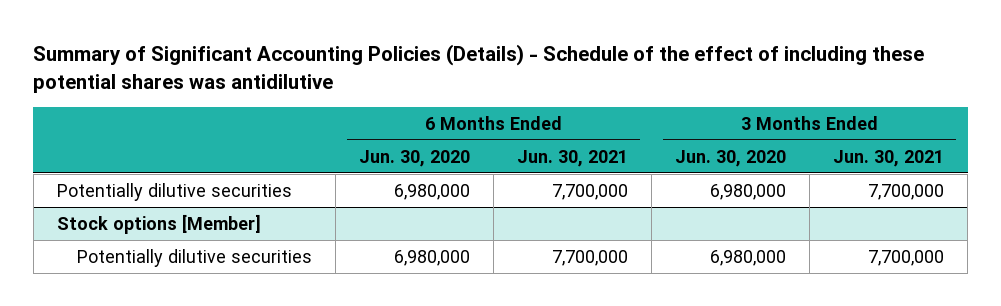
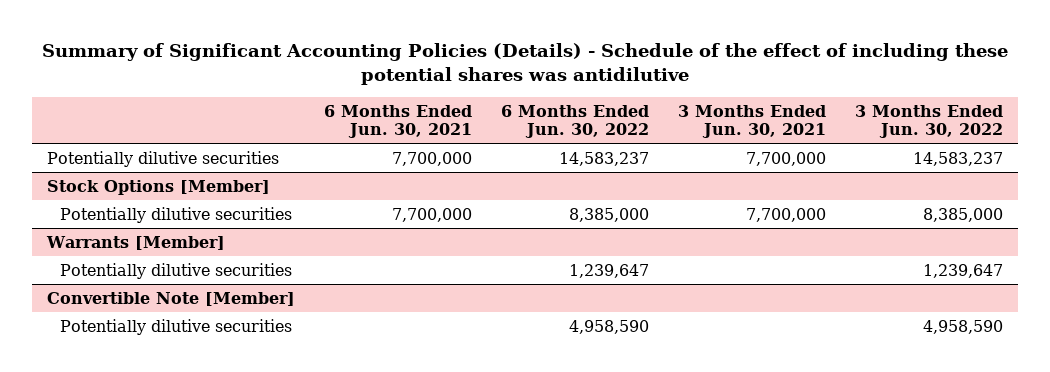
[359,149,471,167] Jun. 30, 2020 -> none
[675,149,787,167] Jun. 30, 2020 -> none
none -> [500,104,649,138] 6 Months Ended Jun. 30, 2022
none -> [855,104,1004,138] 3 Months Ended Jun. 30, 2022
[56,213,261,234] Stock options [Member] -> [46,179,270,195] Stock Options [Member]
none -> [45,235,225,250] Warrants [Member]
none -> [59,262,292,279] Potentially dilutive securities
none -> [46,291,295,306] Convertible Note [Member]
none -> [59,318,292,335] Potentially dilutive securities

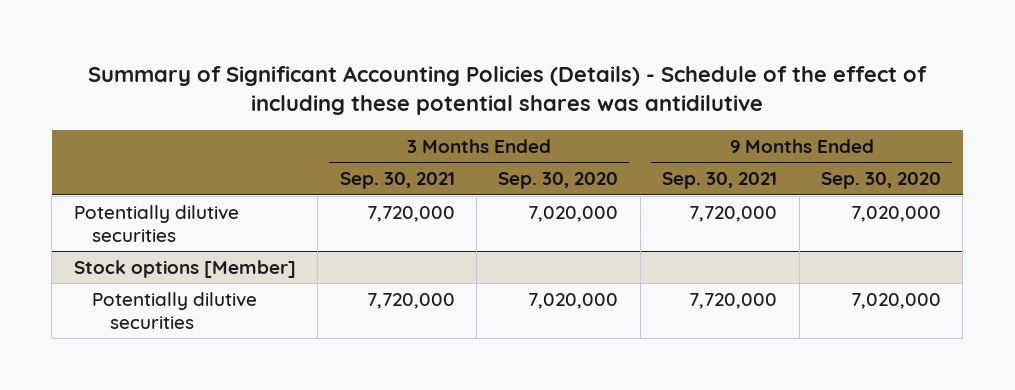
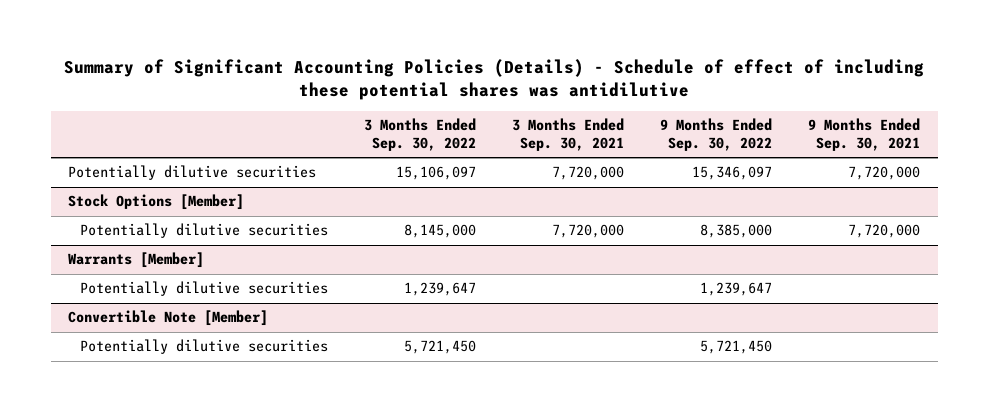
[88,65,928,116] Summary of Significant Accounting Policies (Details) - Schedule of the effect of including these potential shares was antidilutive -> [64,59,925,101] Summary of Significant Accounting Policies (Details) - Schedule of effect of including these potential shares was antidilutive
[498,172,619,190] Sep. 30, 2020 -> none
[820,172,941,190] Sep. 30, 2020 -> none
none -> [364,118,477,152] 3 Months Ended Sep. 30, 2022
none -> [660,118,773,152] 9 Months Ended Sep. 30, 2022
[73,259,296,278] Stock options [Member] -> [68,194,245,211] Stock Options [Member]
none -> [68,252,205,269] Warrants [Member]
none -> [80,281,329,297] Potentially dilutive securities
none -> [68,310,269,327] Convertible Note [Member]
none -> [80,339,329,355] Potentially dilutive securities

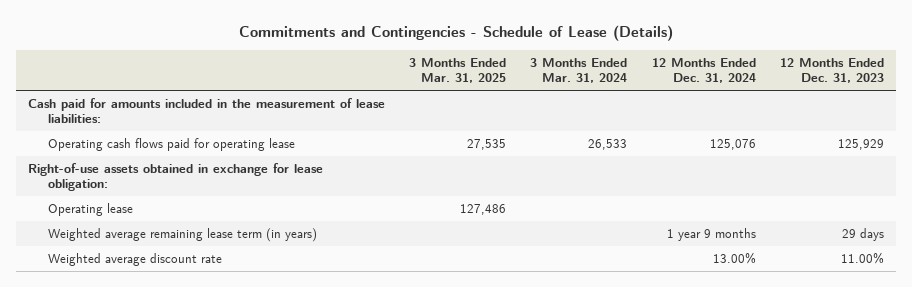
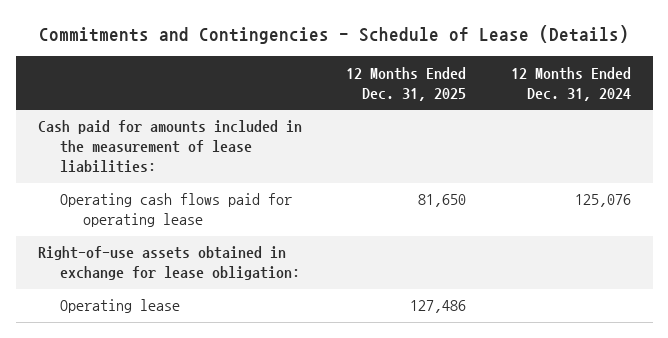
[409,57,507,84] 3 Months Ended Mar. 31, 2025 -> none
[530,57,628,84] 3 Months Ended Mar. 31, 2024 -> none
[779,57,884,84] 12 Months Ended Dec. 31, 2023 -> none
none -> [346,66,467,101] 12 Months Ended Dec. 31, 2025
[47,228,317,243] Weighted average remaining lease term (in years) -> none
[47,253,222,267] Weighted average discount rate -> none

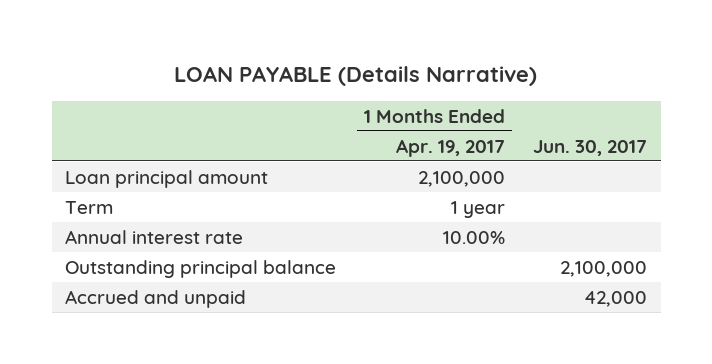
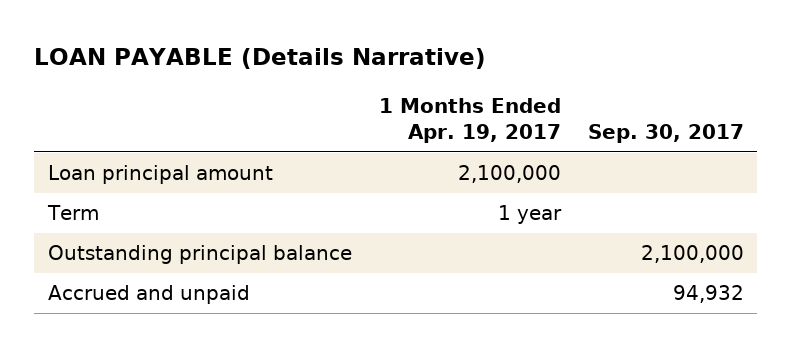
[532,139,647,156] Jun. 30, 2017 -> none
none -> [587,124,744,144] Sep. 30, 2017
[65,229,244,244] Annual interest rate -> none

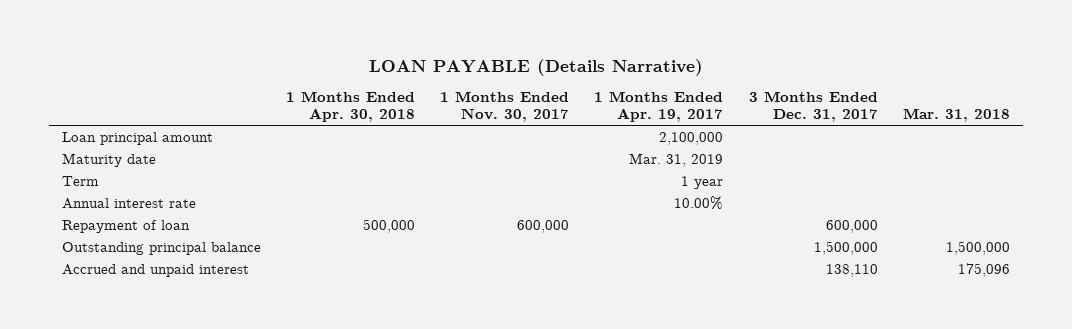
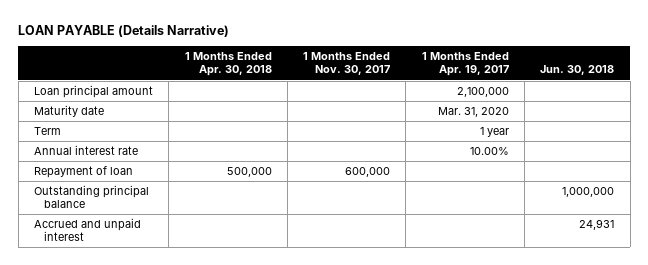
[748,91,878,123] 3 Months Ended Dec. 31, 2017 -> none
[903,108,1011,123] Mar. 31, 2018 -> none
none -> [540,65,615,76] Jun. 30, 2018
[629,153,724,168] Mar. 31, 2019 -> [437,107,509,118] Mar. 31, 2020

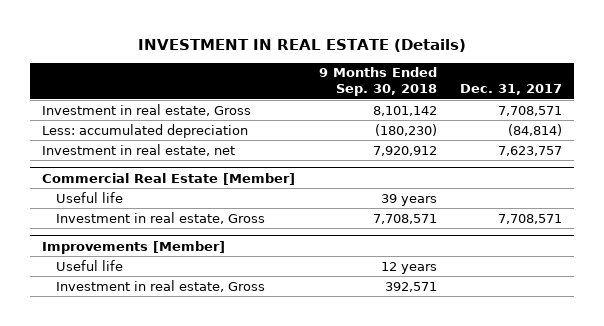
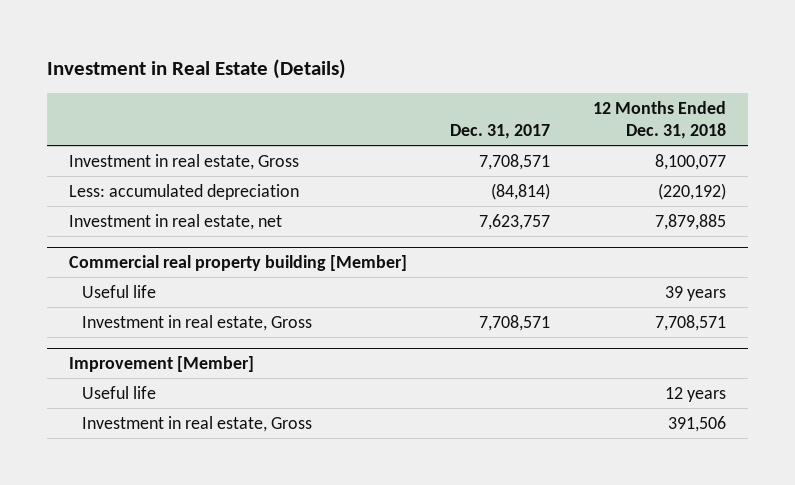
[138,38,467,52] INVESTMENT IN REAL ESTATE (Details) -> [47,58,347,79] Investment in Real Estate (Details)
[318,67,437,97] 9 Months Ended Sep. 30, 2018 -> none
none -> [593,100,727,139] 12 Months Ended Dec. 31, 2018
[41,172,295,185] Commercial Real Estate [Member] -> [68,254,407,271] Commercial real property building [Member]
[41,240,225,254] Improvements [Member] -> [68,355,254,372] Improvement [Member]

